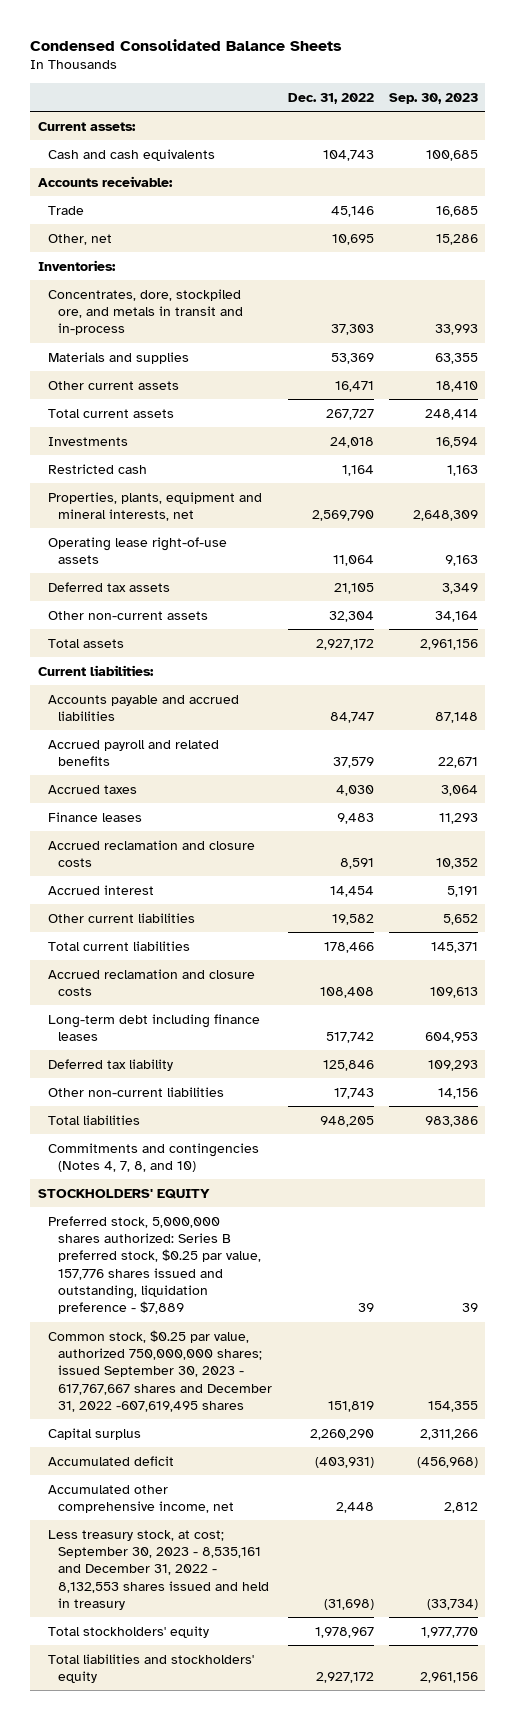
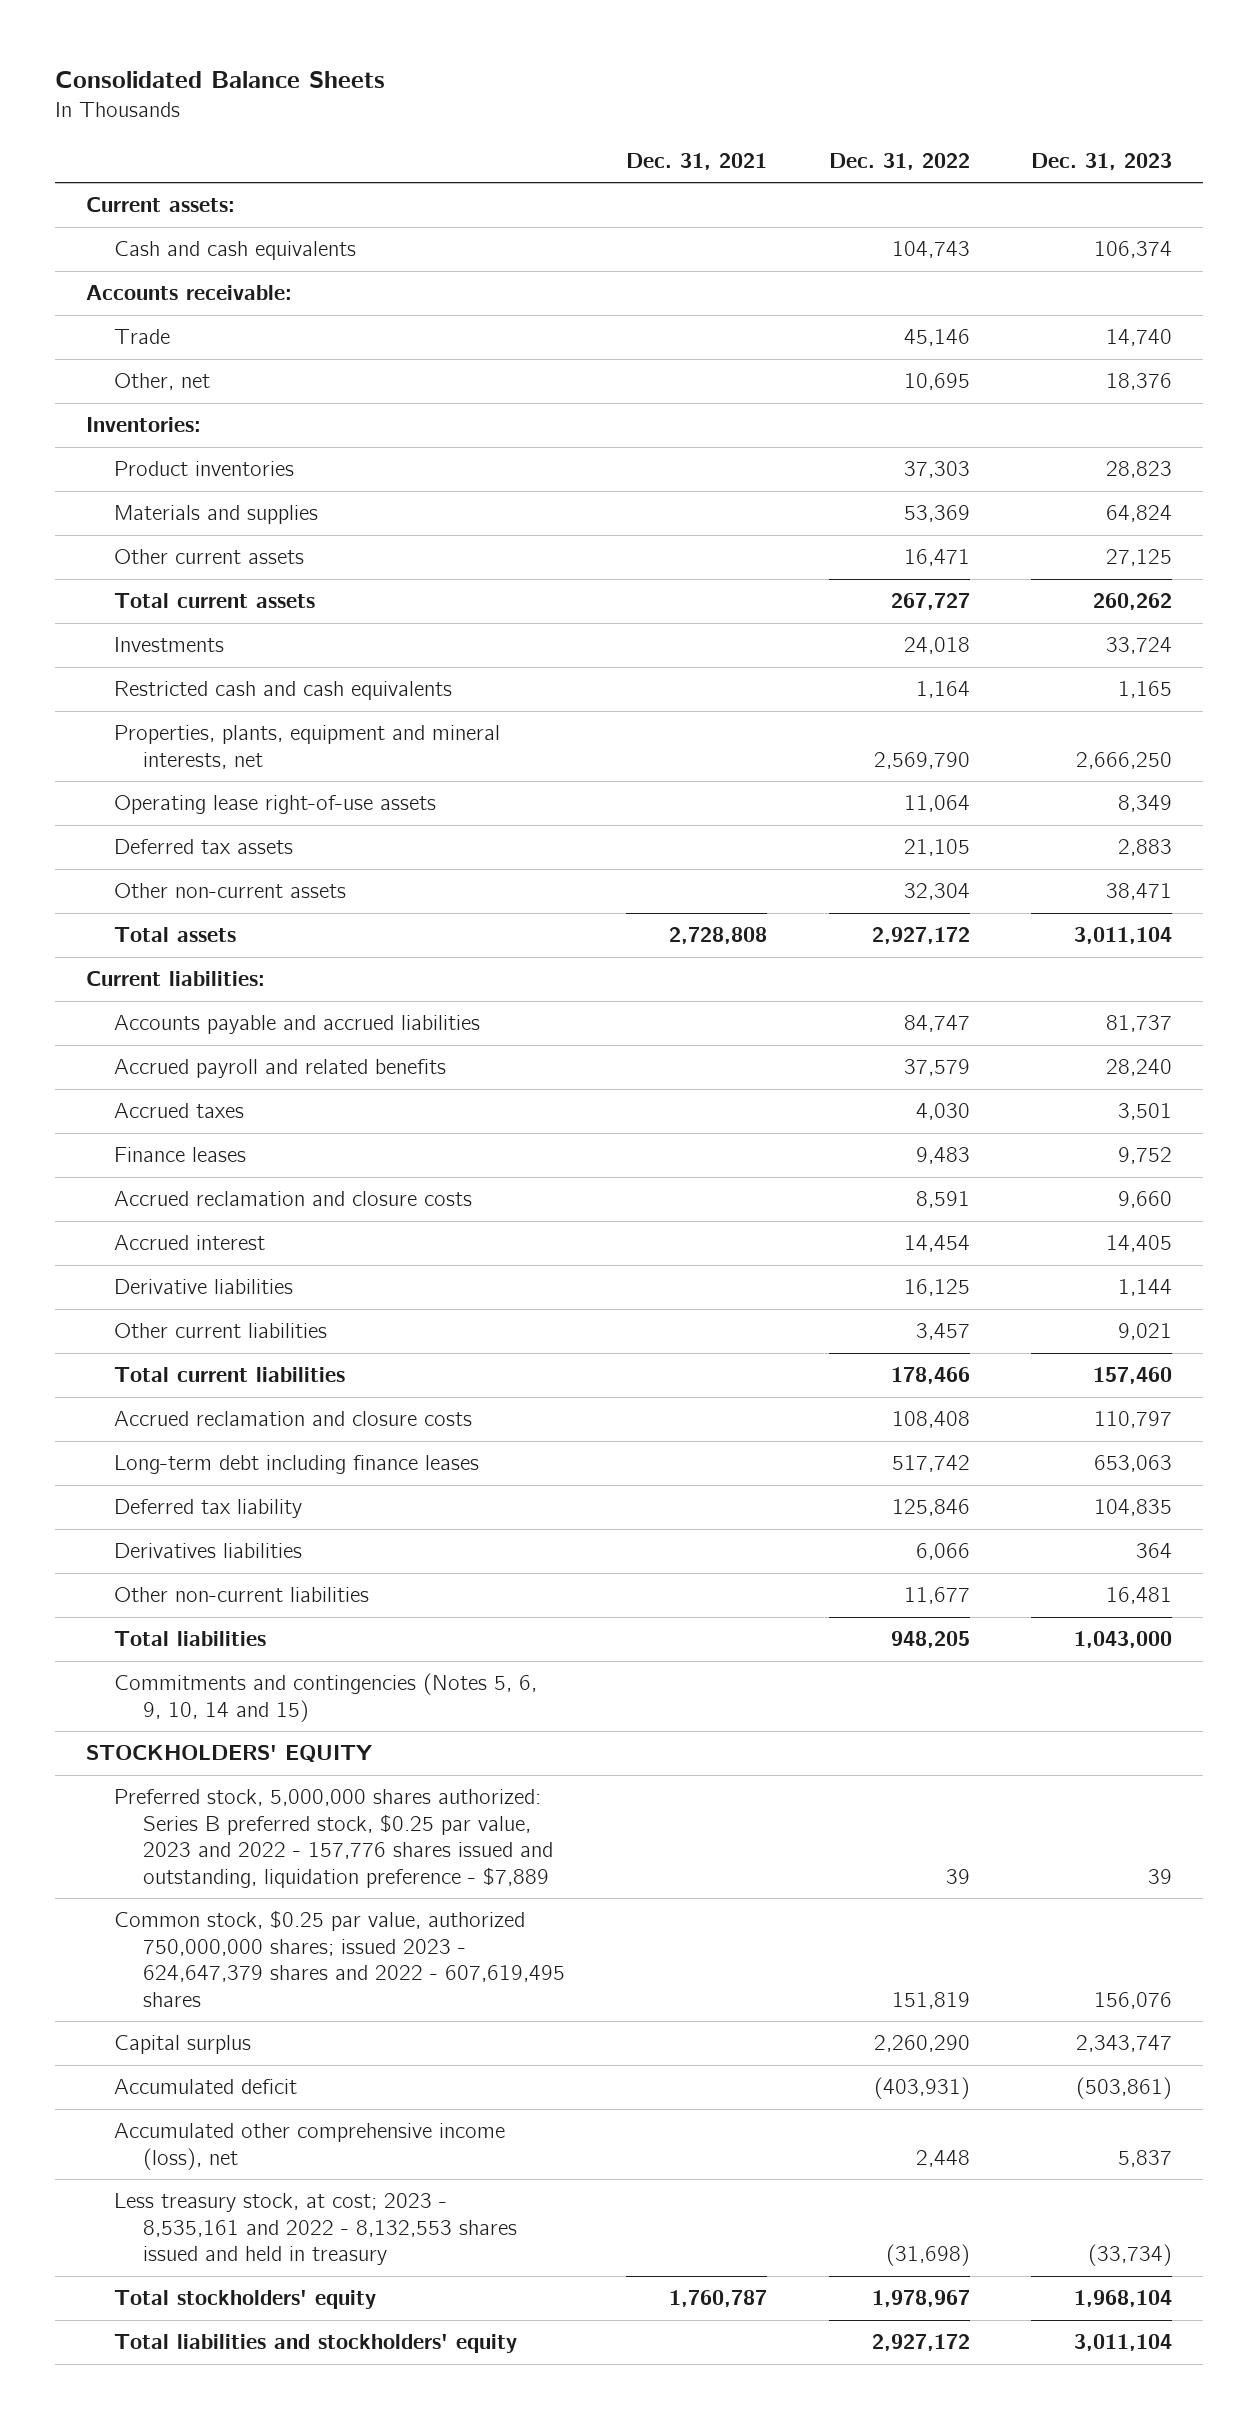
[30,39,343,52] Condensed Consolidated Balance Sheets -> [54,71,385,89] Consolidated Balance Sheets
[388,92,478,104] Sep. 30, 2023 -> none
none -> [626,152,768,170] Dec. 31, 2021
none -> [1031,152,1173,170] Dec. 31, 2023
[47,288,244,336] Concentrates, dore, stockpiled ore, and metals in transit and in-process -> [114,461,295,477] Product inventories
[47,463,147,474] Restricted cash -> [114,681,453,701] Restricted cash and cash equivalents
none -> [114,1279,294,1295] Derivative liabilities
[331,913,374,925] 19,582 -> [915,1323,970,1341] 3,457
none -> [114,1543,303,1559] Derivatives liabilities
[333,1087,374,1099] 17,743 -> [903,1587,970,1605] 11,677
[47,1142,259,1172] Commitments and contingencies (Notes 4, 7, 8, and 10) -> [114,1673,538,1722] Commitments and contingencies (Notes 5, 6, 9, 10, 14 and 15)
[47,1215,262,1315] Preferred stock, 5,000,000 shares authorized: Series B preferred stock, $0.25 par value, 157,776 shares issued and outstanding, liquidation preference - $7,889 -> [114,1789,553,1888] Preferred stock, 5,000,000 shares authorized: Series B preferred stock, $0.25 par value, 2023 and 2022 - 157,776 shares issued and outstanding, liquidation preference - $7,889
[47,1329,273,1412] Common stock, $0.25 par value, authorized 750,000,000 shares; issued September 30, 2023 - 617,767,667 shares and December 31, 2022 -607,619,495 shares -> [114,1910,565,2007] Common stock, $0.25 par value, authorized 750,000,000 shares; issued 2023 - 624,647,379 shares and 2022 - 607,619,495 shares
[47,1484,235,1513] Accumulated other comprehensive income, net -> [114,2123,506,2170] Accumulated other comprehensive income (loss), net
[47,1529,270,1610] Less treasury stock, at cost; September 30, 2023 - 8,535,161 and December 31, 2022 - 8,132,553 shares issued and held in treasury -> [114,2193,517,2266] Less treasury stock, at cost; 2023 - 8,535,161 and 2022 - 8,132,553 shares issued and held in treasury

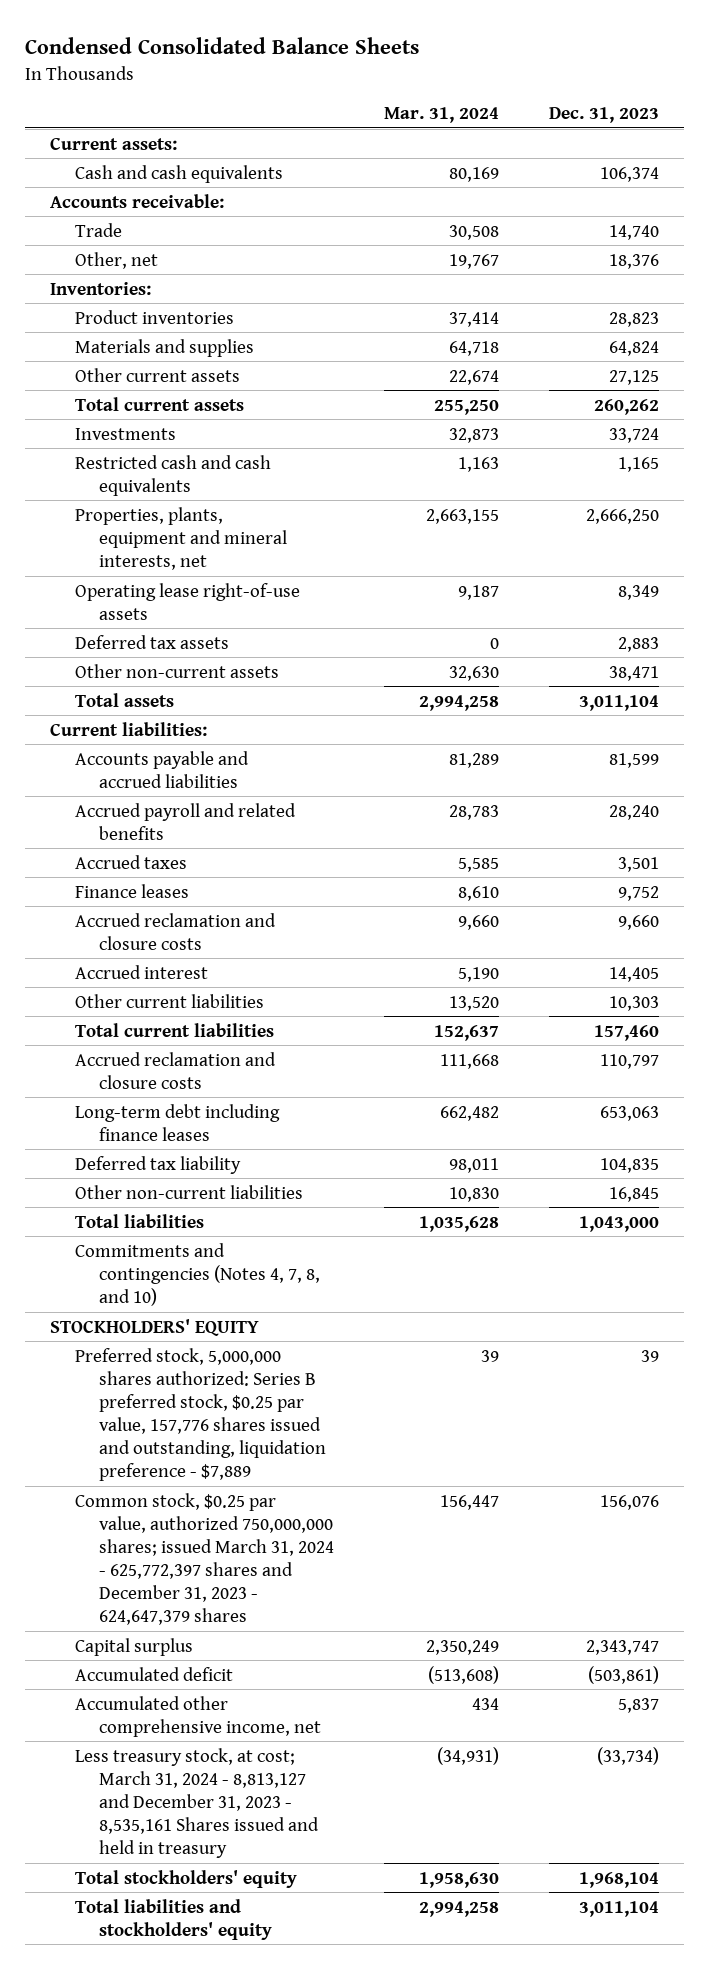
[54,71,385,89] Consolidated Balance Sheets -> [25,37,420,55] Condensed Consolidated Balance Sheets
[626,152,768,170] Dec. 31, 2021 -> none
[828,152,970,170] Dec. 31, 2022 -> none
none -> [384,106,500,123] Mar. 31, 2024
[1106,1015,1173,1033] 81,737 -> [609,752,660,768] 81,599
[114,1279,294,1295] Derivative liabilities -> none
[1118,1323,1173,1341] 9,021 -> [609,995,660,1011] 10,303
[114,1543,303,1559] Derivatives liabilities -> none
[1106,1587,1173,1605] 16,481 -> [609,1186,660,1202] 16,845
[114,1673,538,1722] Commitments and contingencies (Notes 5, 6, 9, 10, 14 and 15) -> [74,1242,320,1306] Commitments and contingencies (Notes 4, 7, 8, and 10)
[114,1789,553,1888] Preferred stock, 5,000,000 shares authorized: Series B preferred stock, $0.25 par value, 2023 and 2022 - 157,776 shares issued and outstanding, liquidation preference - $7,889 -> [74,1347,326,1481] Preferred stock, 5,000,000 shares authorized: Series B preferred stock, $0.25 par value, 157,776 shares issued and outstanding, liquidation preference - $7,889
[114,1910,565,2007] Common stock, $0.25 par value, authorized 750,000,000 shares; issued 2023 - 624,647,379 shares and 2022 - 607,619,495 shares -> [74,1492,334,1625] Common stock, $0.25 par value, authorized 750,000,000 shares; issued March 31, 2024 - 625,772,397 shares and December 31, 2023 - 624,647,379 shares
[114,2123,506,2170] Accumulated other comprehensive income (loss), net -> [74,1695,321,1737] Accumulated other comprehensive income, net
[114,2193,517,2266] Less treasury stock, at cost; 2023 - 8,535,161 and 2022 - 8,132,553 shares issued and held in treasury -> [74,1747,319,1858] Less treasury stock, at cost; March 31, 2024 - 8,813,127 and December 31, 2023 - 8,535,161 Shares issued and held in treasury

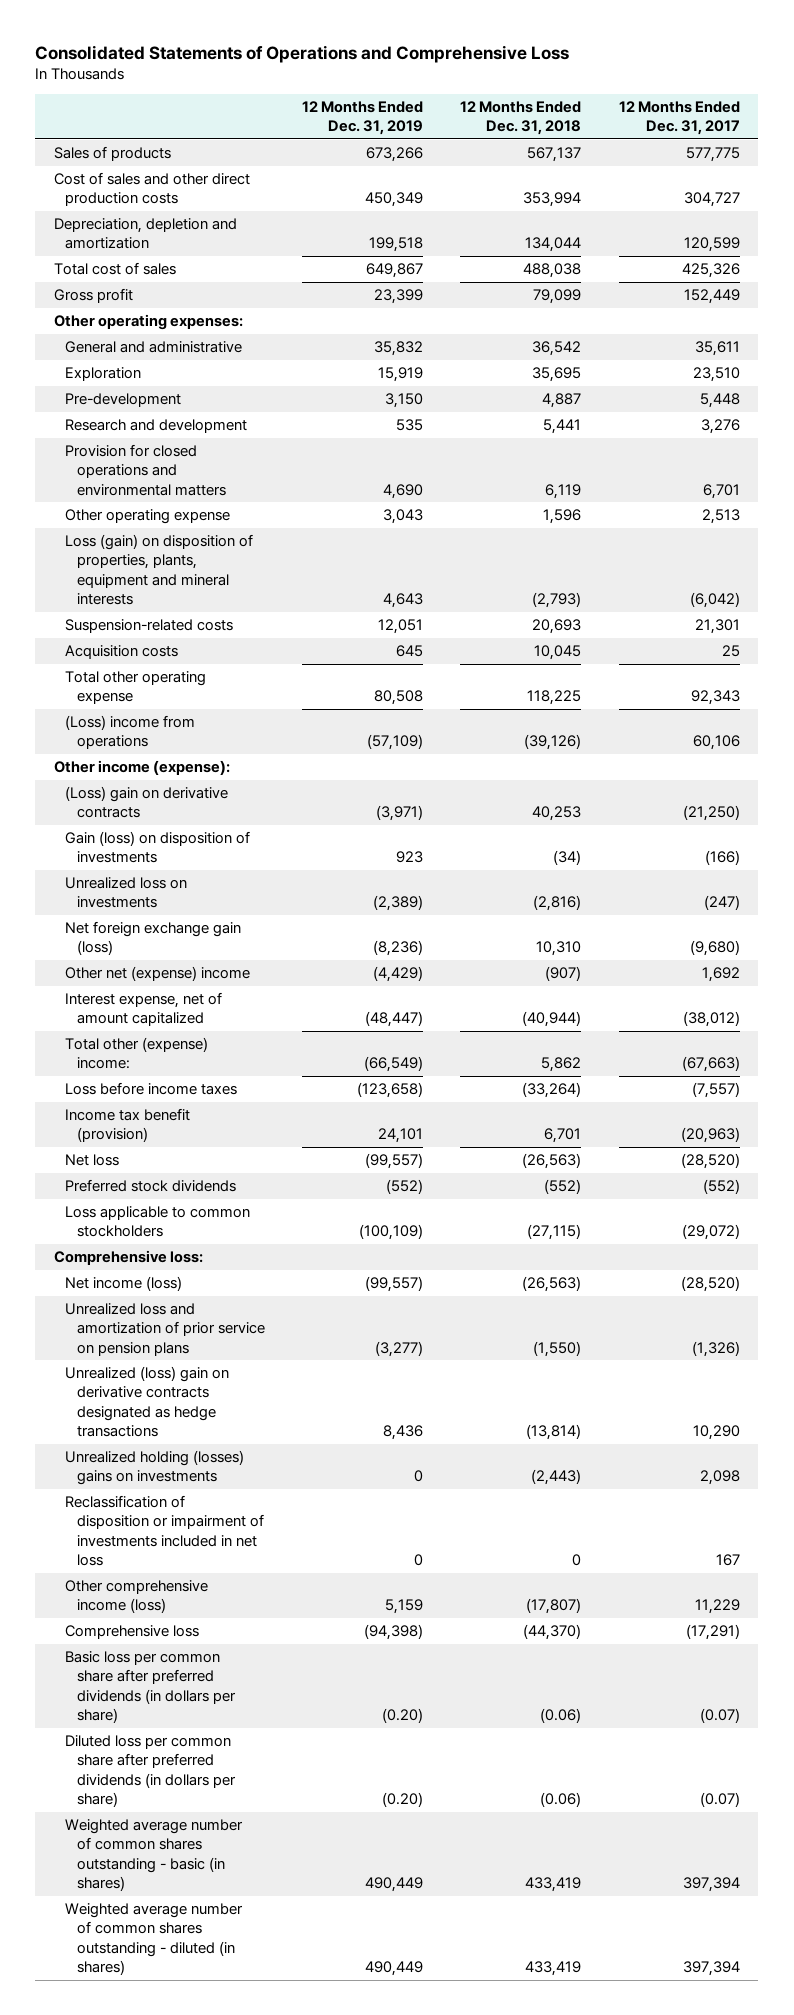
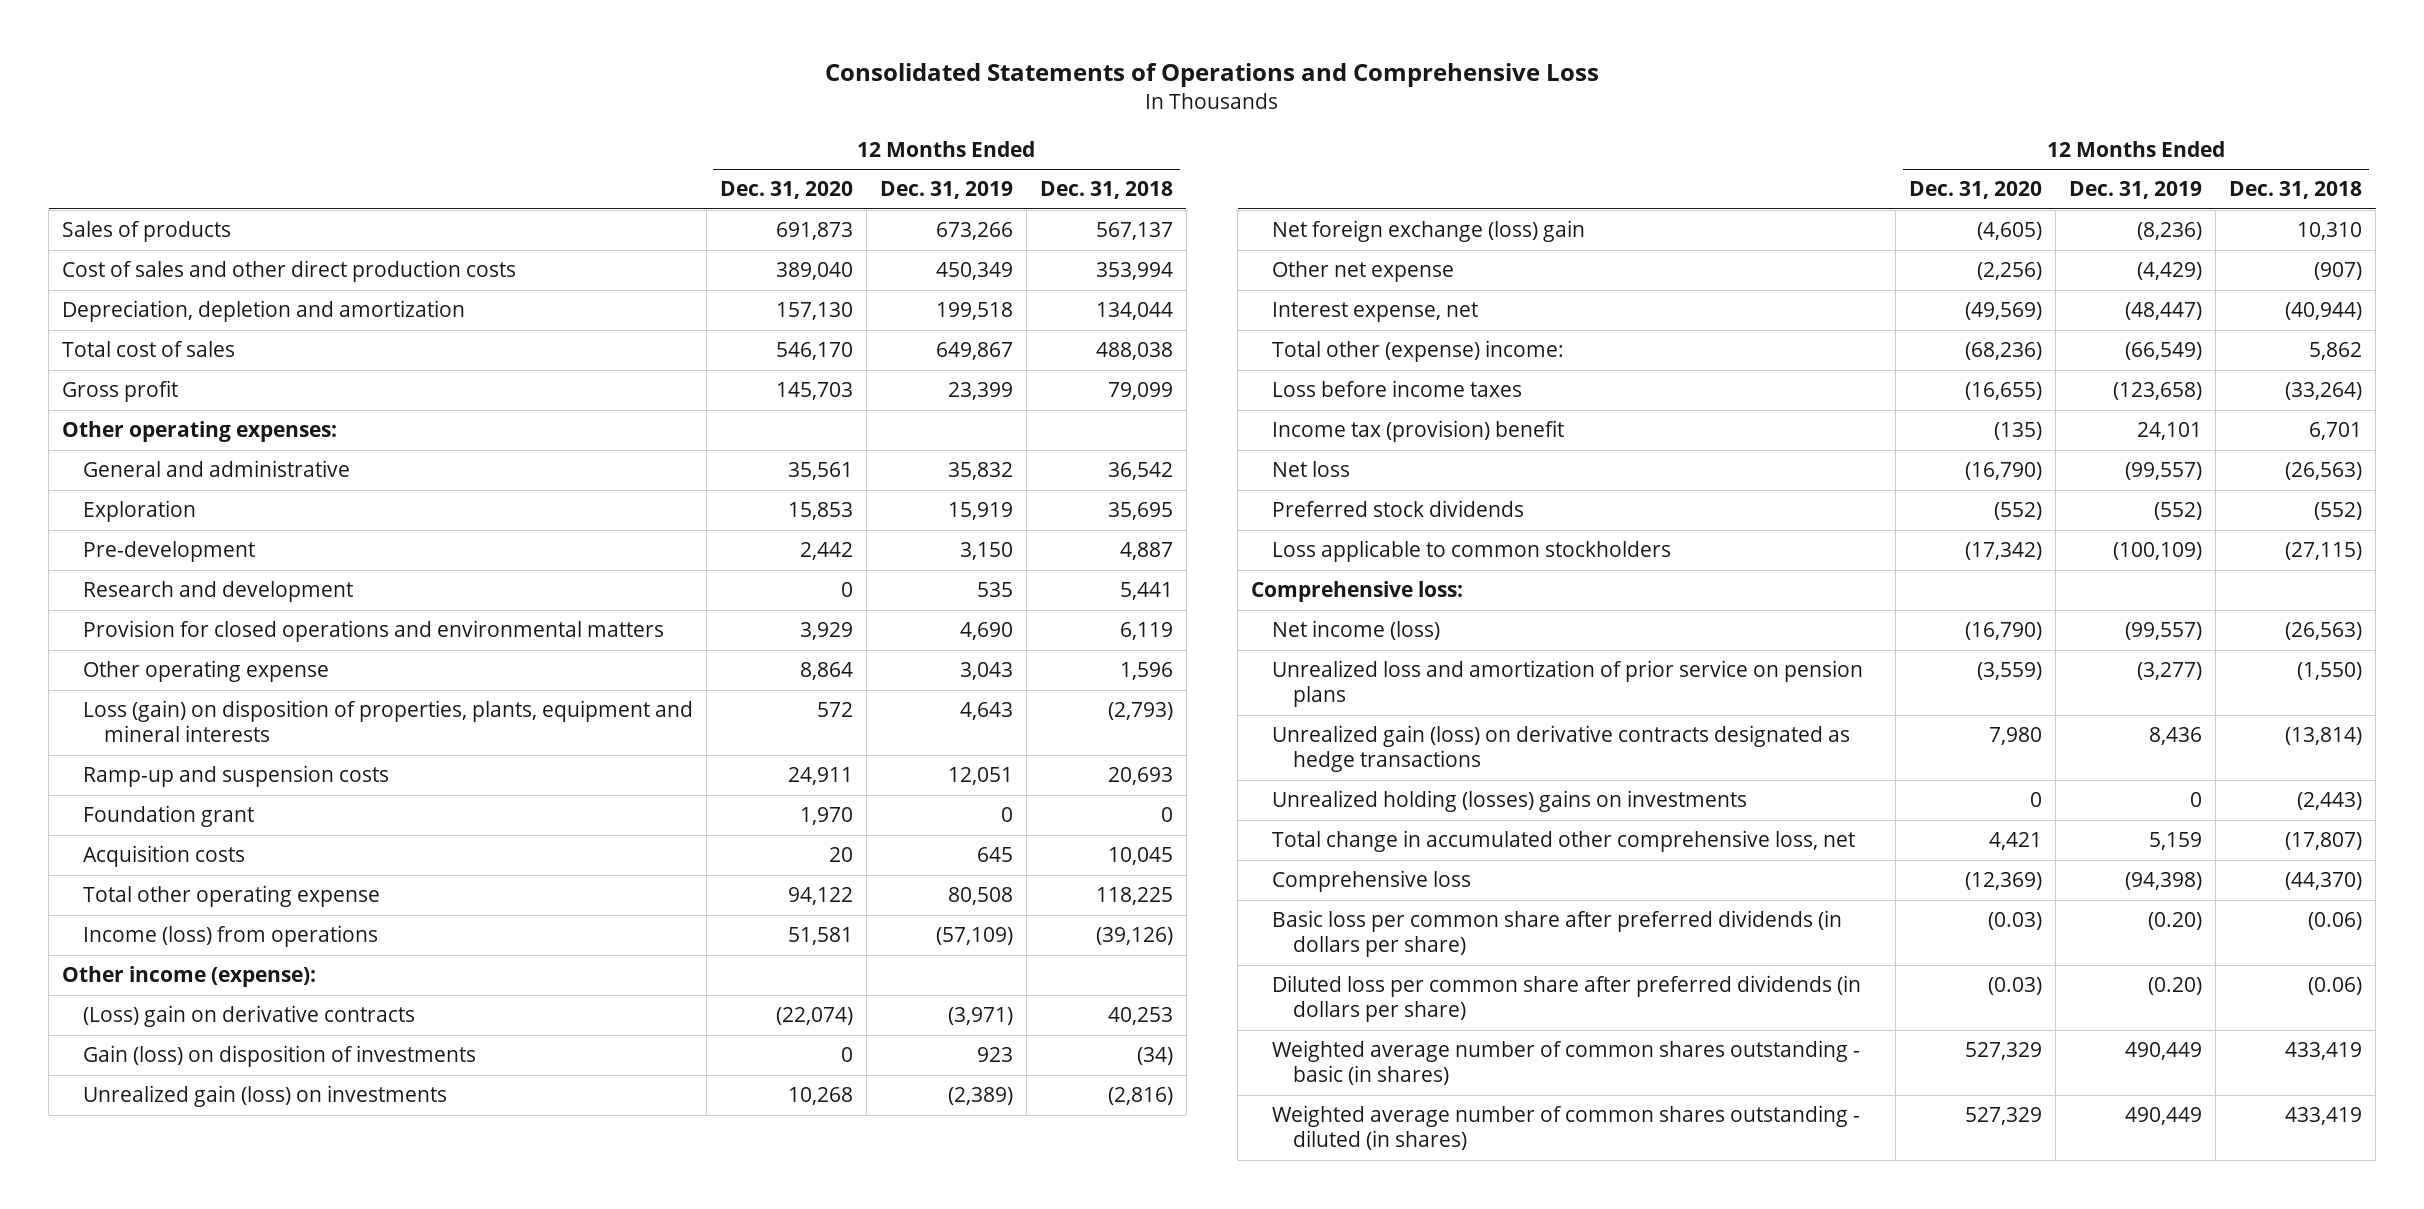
[618,100,740,136] 12 Months Ended Dec. 31, 2017 -> none
none -> [719,181,853,200] Dec. 31, 2020
[65,619,234,634] Suspension-related costs -> [83,765,390,788] Ramp-up and suspension costs
none -> [83,805,255,828] Foundation grant
[65,715,196,750] (Loss) income from operations -> [83,925,379,948] Income (loss) from operations
[65,877,188,909] Unrealized loss on investments -> [83,1085,448,1108] Unrealized gain (loss) on investments
[65,921,242,956] Net foreign exchange gain (loss) -> [1272,220,1586,243] Net foreign exchange (loss) gain
[65,966,251,982] Other net (expense) income -> [1272,261,1455,283] Other net expense
[65,992,223,1027] Interest expense, net of amount capitalized -> [1272,302,1479,323] Interest expense, net
[65,1108,191,1143] Income tax benefit (provision) -> [1272,420,1565,443] Income tax (provision) benefit
[65,1366,230,1438] Unrealized (loss) gain on derivative contracts designated as hedge transactions -> [1272,725,1851,773] Unrealized gain (loss) on derivative contracts designated as hedge transactions
[65,1495,264,1567] Reclassification of disposition or impairment of investments included in net loss -> none
[65,1580,209,1614] Other comprehensive income (loss) -> [1272,830,1856,853] Total change in accumulated other comprehensive loss, net

